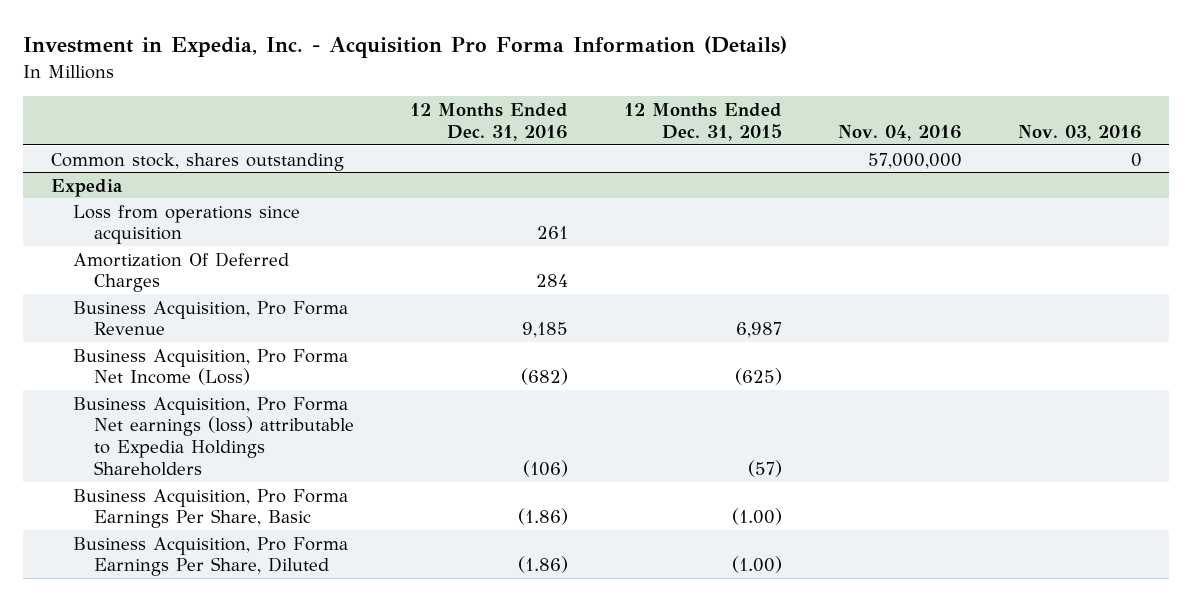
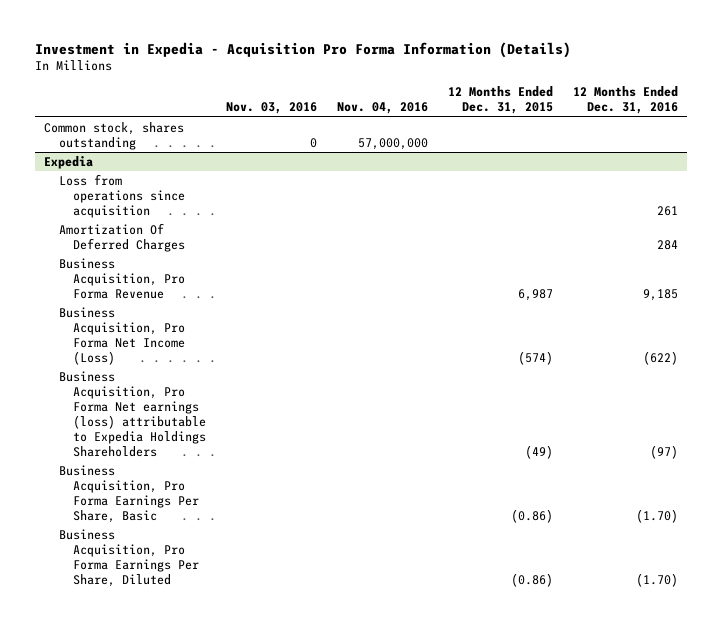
[23,36,788,59] Investment in Expedia, Inc. - Acquisition Pro Forma Information (Details) -> [34,41,571,58] Investment in Expedia - Acquisition Pro Forma Information (Details)
[521,368,569,386] (682) -> [642,350,678,365] (622)
[735,368,783,386] (625) -> [517,350,553,365] (574)
[523,460,569,478] (106) -> [649,445,678,460] (97)
[748,460,783,478] (57) -> [524,445,553,460] (49)
[518,508,569,526] (1.86) -> [635,508,678,523] (1.70)
[732,508,783,526] (1.00) -> [510,508,553,523] (0.86)
[518,556,569,574] (1.86) -> [635,572,678,587] (1.70)
[732,556,783,574] (1.00) -> [510,572,553,587] (0.86)

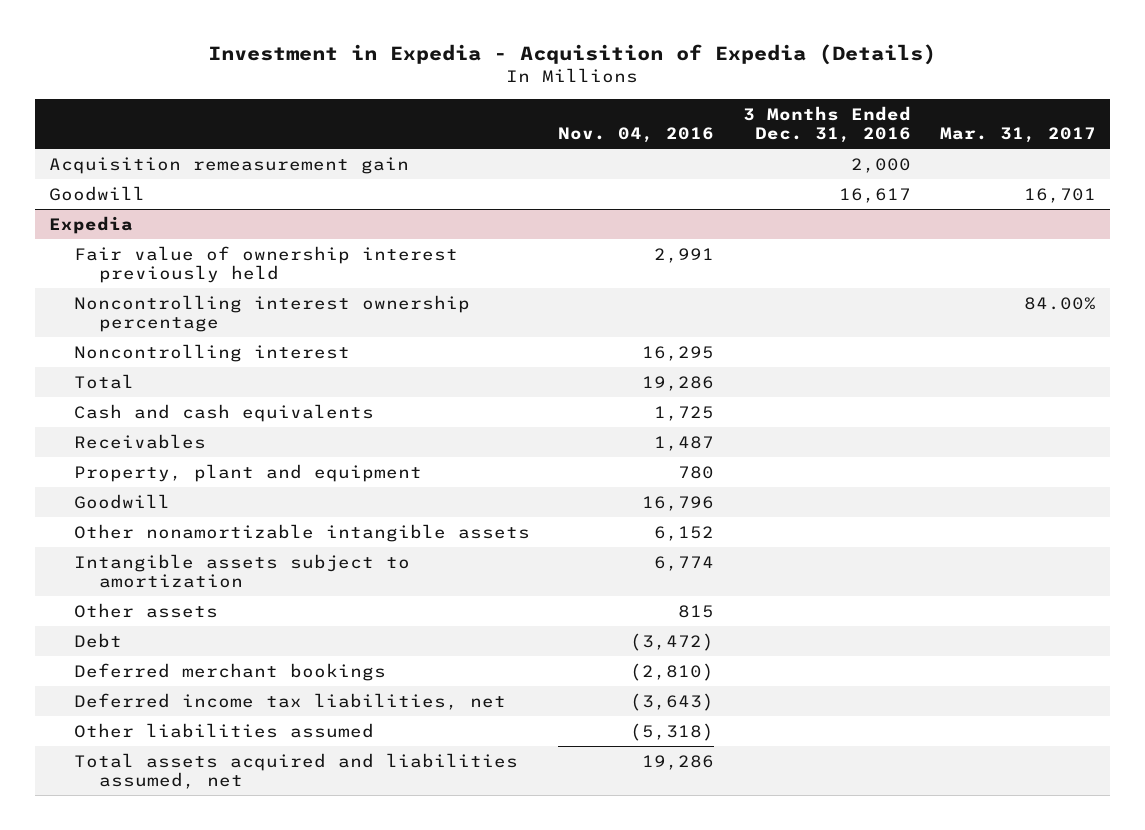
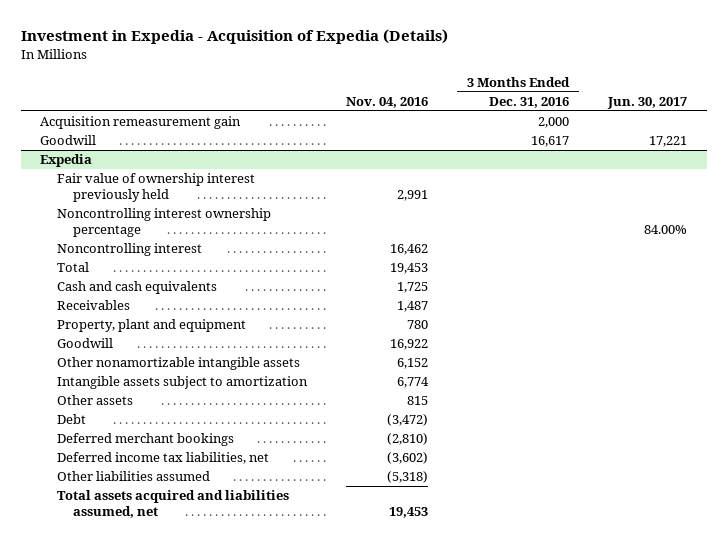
[939,127,1096,144] Mar. 31, 2017 -> none
none -> [607,96,688,109] Jun. 30, 2017
[642,345,715,361] 16,295 -> [389,244,428,256] 16,462
[642,375,715,391] 19,286 -> [389,263,428,275] 19,453
[642,495,715,511] 16,796 -> [389,339,428,351] 16,922
[630,692,715,711] (3,643) -> [386,452,428,465] (3,602)
[642,754,715,770] 19,286 -> [388,506,428,518] 19,453

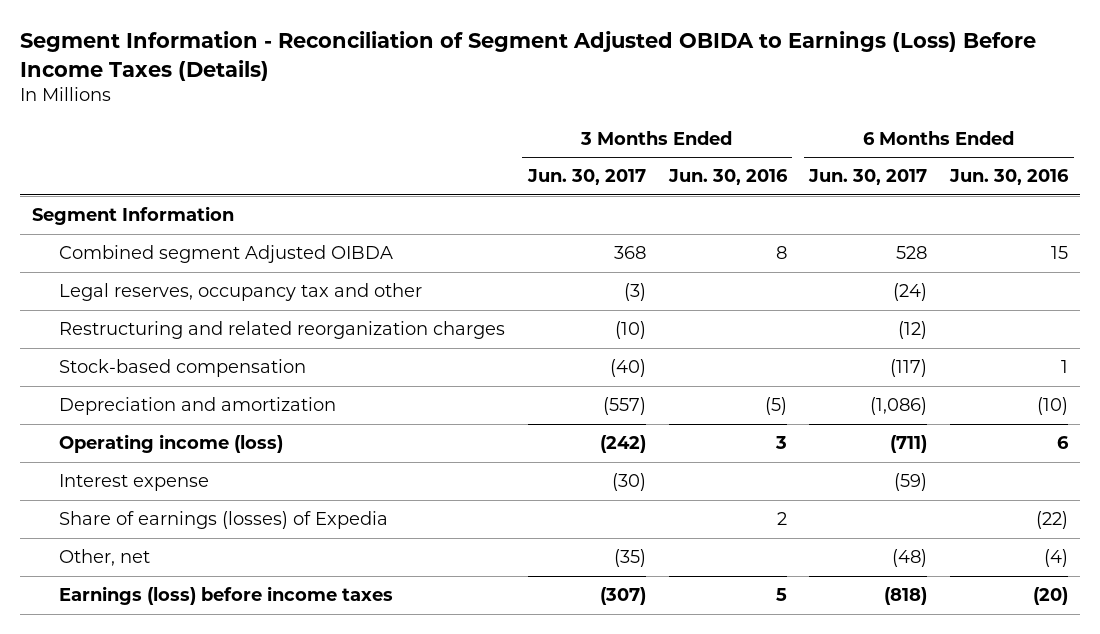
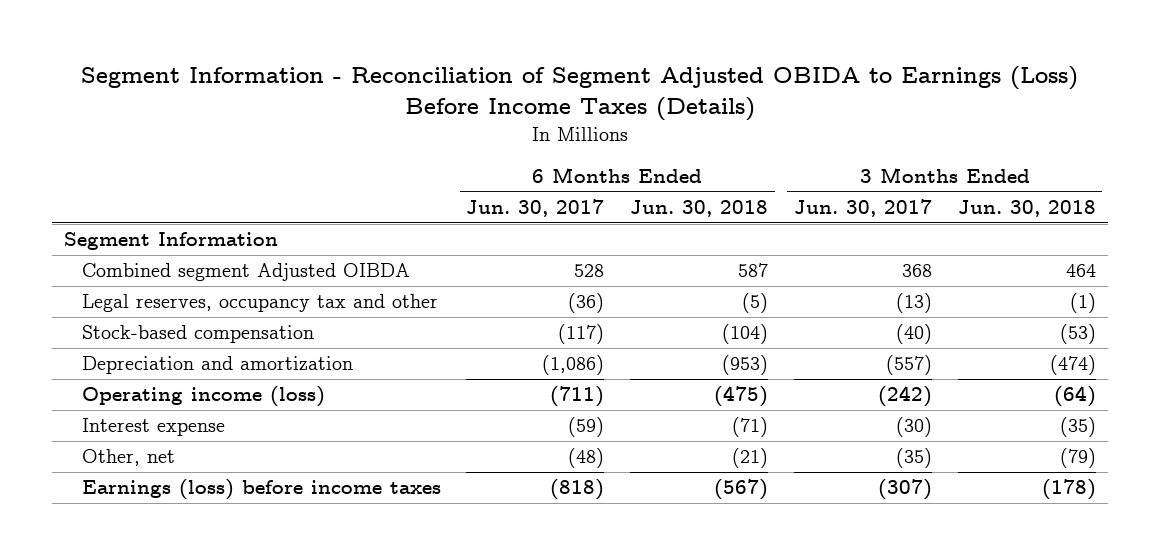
[667,169,788,186] Jun. 30, 2016 -> none
[949,169,1070,186] Jun. 30, 2016 -> none
none -> [630,200,769,218] Jun. 30, 2018
none -> [957,200,1096,218] Jun. 30, 2018
[59,321,506,340] Restructuring and related reorganization charges -> none
[623,283,646,302] (3) -> [895,293,932,314] (13)
[893,283,928,302] (24) -> [568,293,605,314] (36)
[59,511,389,530] Share of earnings (losses) of Expedia -> none

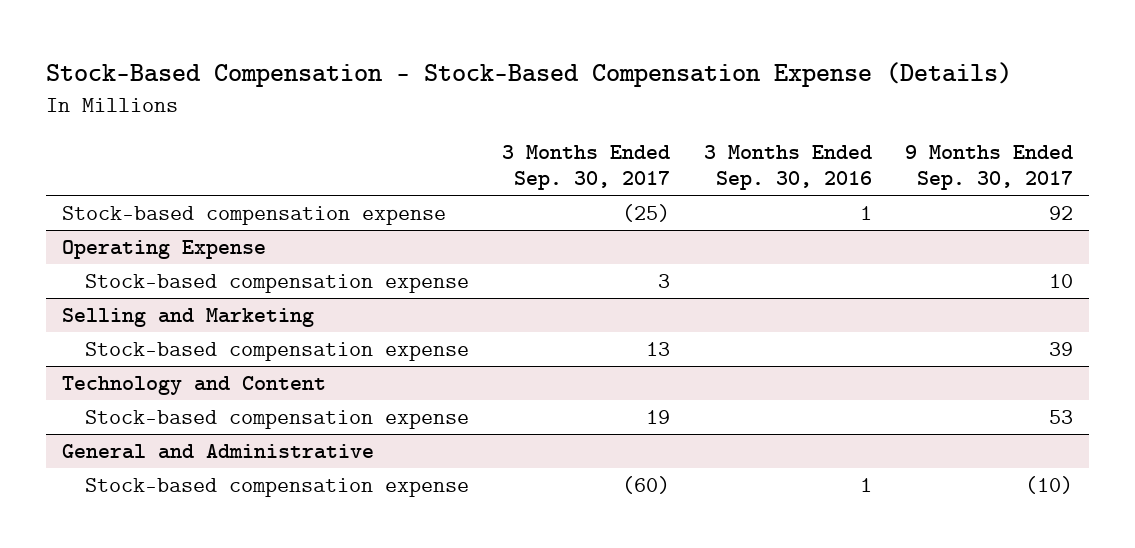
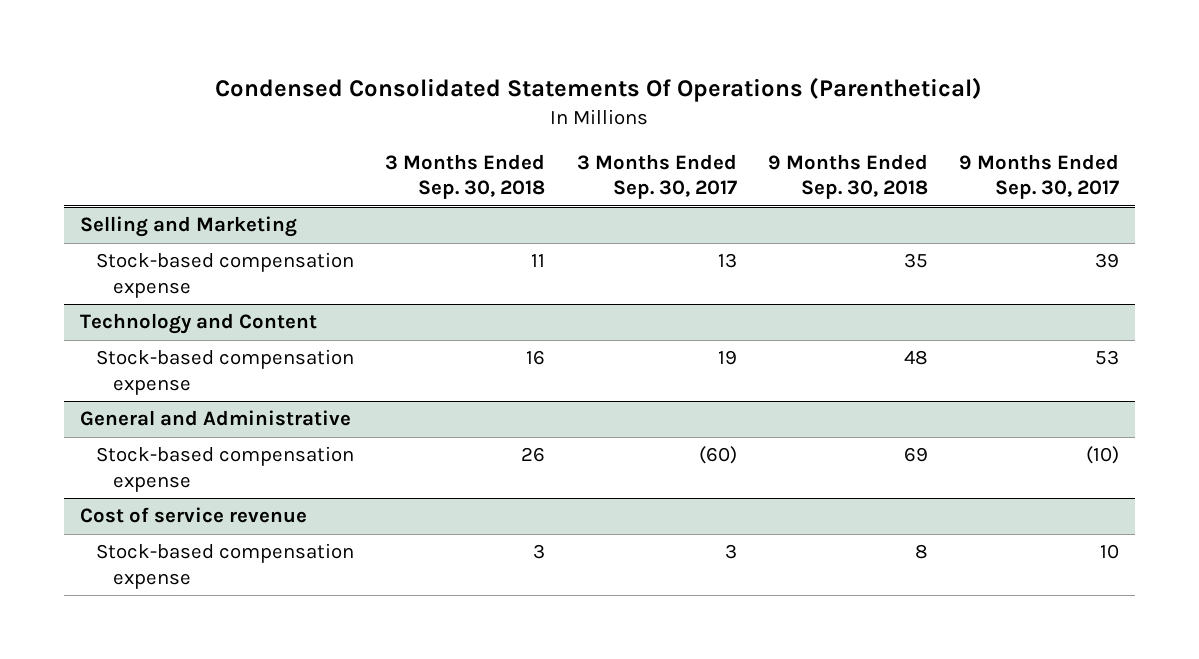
[45,61,1012,87] Stock-Based Compensation - Stock-Based Compensation Expense (Details) -> [215,77,983,103] Condensed Consolidated Statements Of Operations (Parenthetical)
[703,144,872,191] 3 Months Ended Sep. 30, 2016 -> none
none -> [385,154,546,200] 3 Months Ended Sep. 30, 2018
none -> [768,154,929,200] 9 Months Ended Sep. 30, 2018
[62,205,447,225] Stock-based compensation expense -> none
[62,239,267,259] Operating Expense -> none
[85,273,470,293] Stock-based compensation expense -> none
none -> [79,507,307,524] Cost of service revenue
none -> [96,543,355,589] Stock-based compensation expense

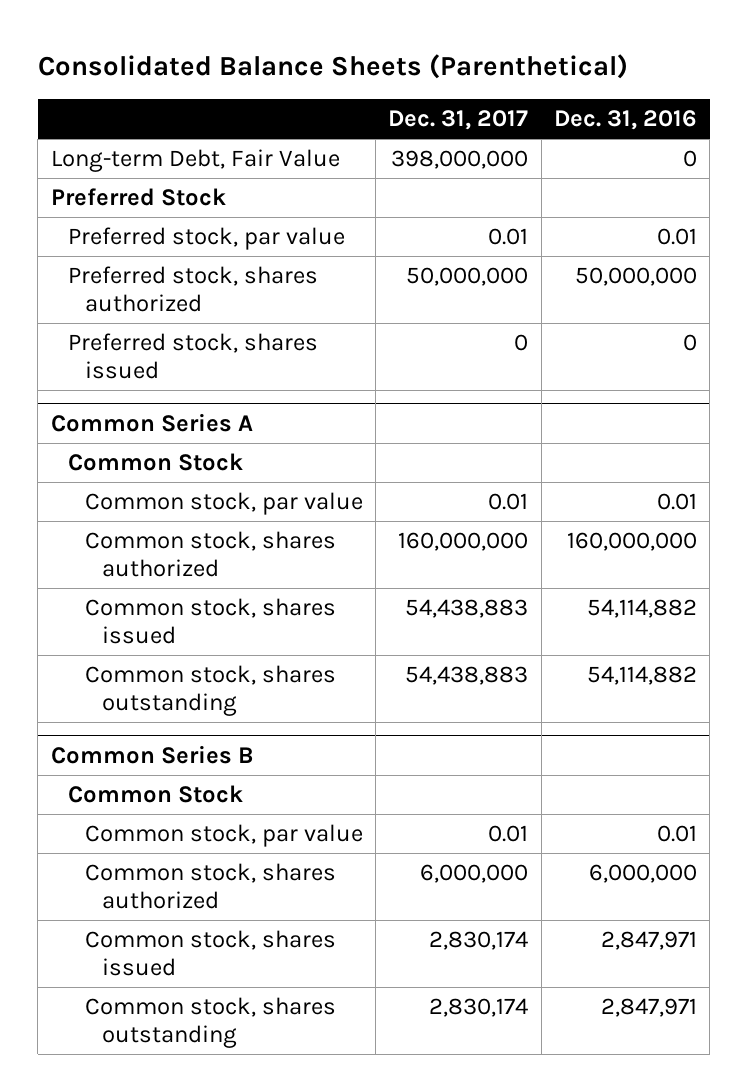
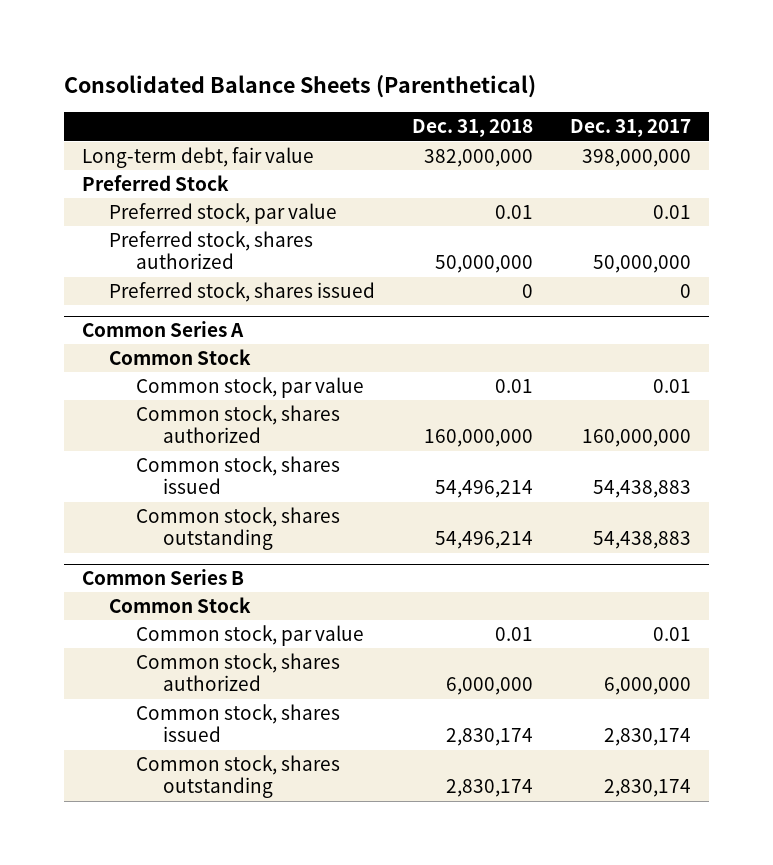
[553,109,697,130] Dec. 31, 2016 -> none
none -> [411,119,533,138] Dec. 31, 2018
[50,149,340,173] Long-term Debt, Fair Value -> [82,147,315,169] Long-term debt, fair value

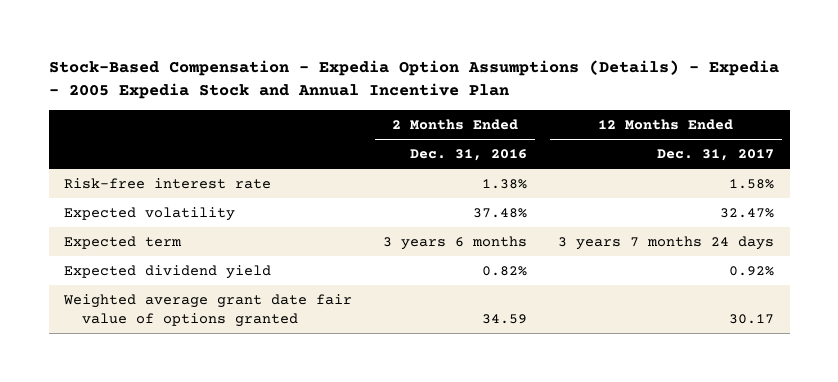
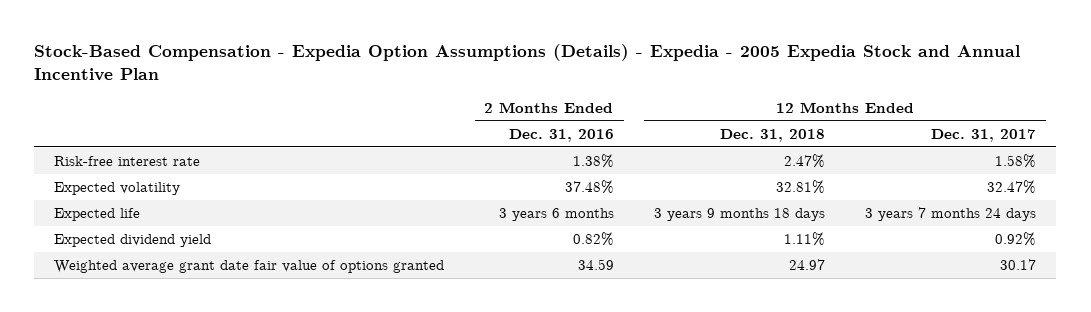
none -> [719,128,825,142] Dec. 31, 2018
[64,235,183,249] Expected term -> [54,208,141,222] Expected life

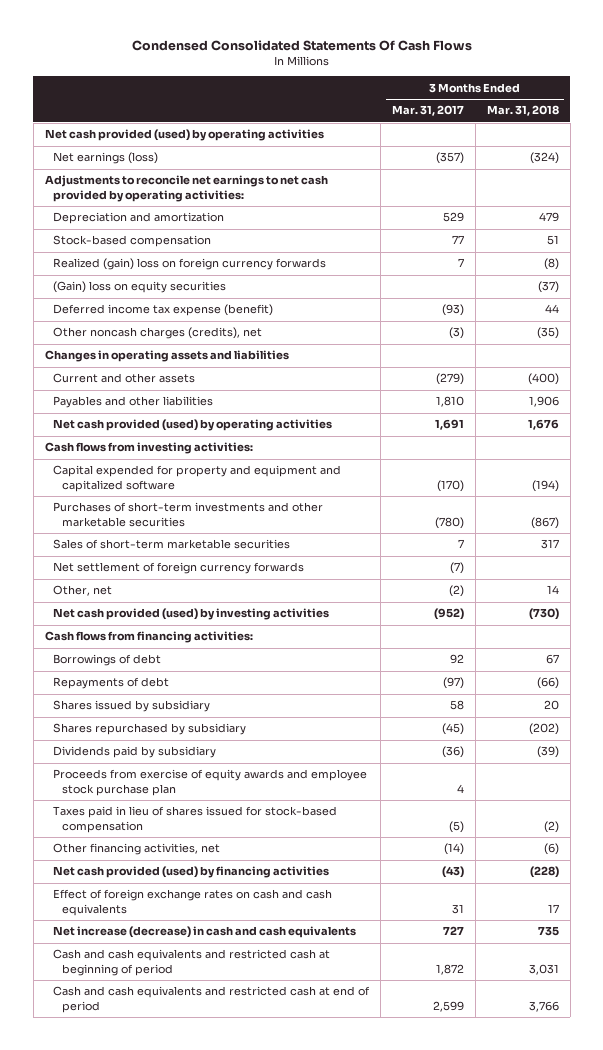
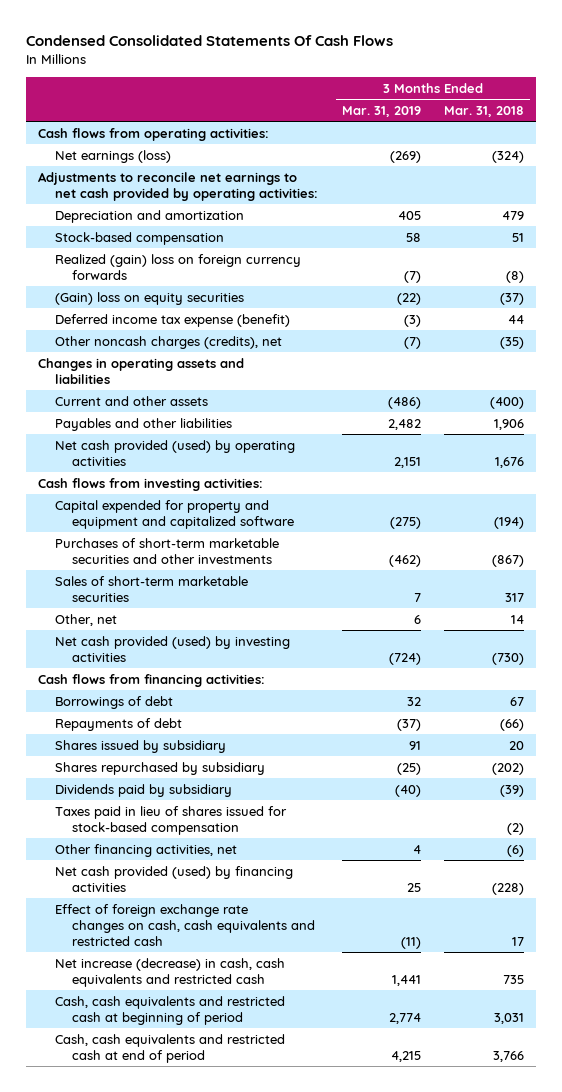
[392,105,465,117] Mar. 31, 2017 -> none
none -> [341,106,421,118] Mar. 31, 2019
[44,129,324,142] Net cash provided (used) by operating activities -> [37,127,269,141] Cash flows from operating activities:
[53,502,324,527] Purchases of short-term investments and other marketable securities -> [54,537,279,564] Purchases of short-term marketable securities and other investments
[53,562,305,575] Net settlement of foreign currency forwards -> none
[53,769,368,796] Proceeds from exercise of equity awards and employee stock purchase plan -> none
[53,889,333,916] Effect of foreign exchange rates on cash and cash equivalents -> [54,903,315,946] Effect of foreign exchange rate changes on cash, cash equivalents and restricted cash
[53,926,357,939] Net increase (decrease) in cash and cash equivalents -> [54,957,285,987] Net increase (decrease) in cash, cash equivalents and restricted cash
[53,949,331,976] Cash and cash equivalents and restricted cash at beginning of period -> [54,995,285,1025] Cash, cash equivalents and restricted cash at beginning of period
[53,986,371,1013] Cash and cash equivalents and restricted cash at end of period -> [54,1033,285,1063] Cash, cash equivalents and restricted cash at end of period

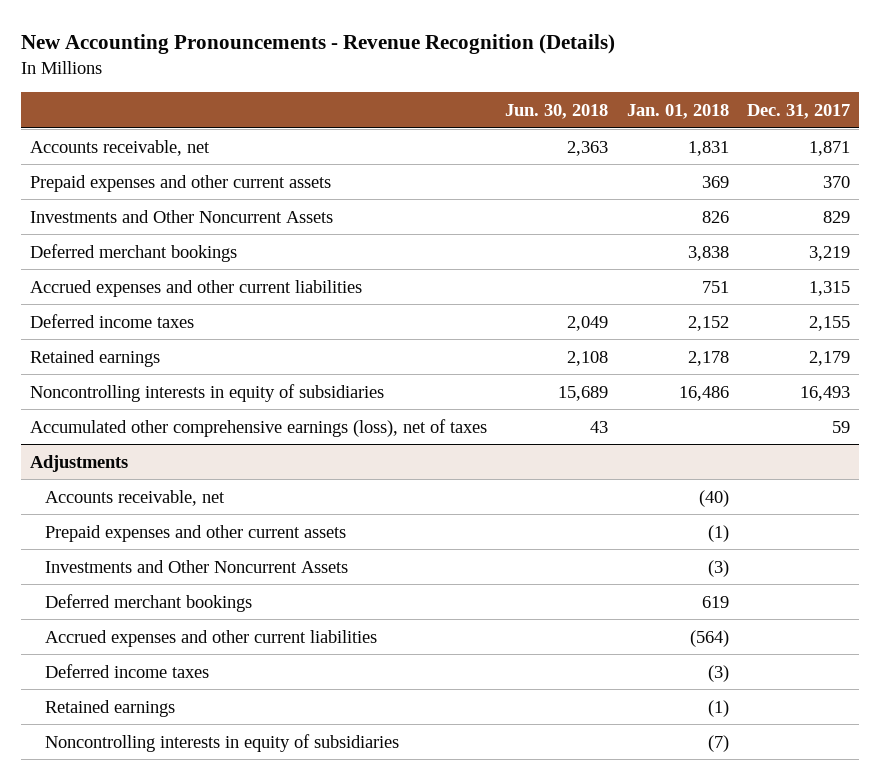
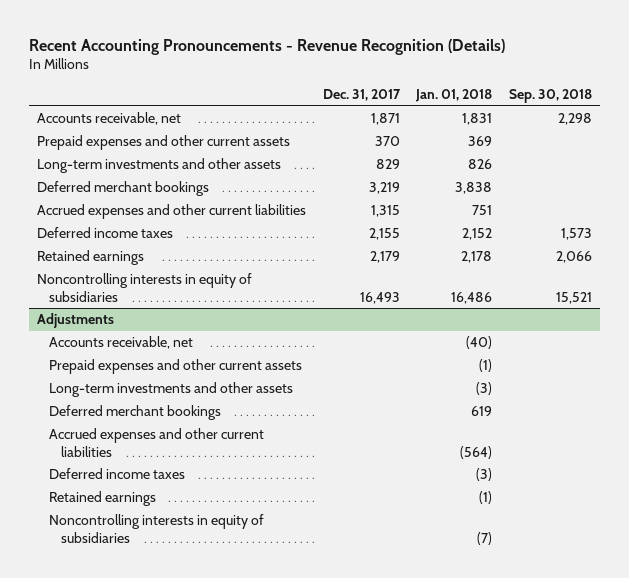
[20,34,615,55] New Accounting Pronouncements - Revenue Recognition (Details) -> [29,38,506,55] Recent Accounting Pronouncements - Revenue Recognition (Details)
[505,103,609,119] Jun. 30, 2018 -> none
none -> [508,89,592,104] Sep. 30, 2018
[29,209,333,223] Investments and Other Noncurrent Assets -> [37,158,282,174] Long-term investments and other assets
[29,418,487,437] Accumulated other comprehensive earnings (loss), net of taxes -> none
[44,559,348,573] Investments and Other Noncurrent Assets -> [49,382,294,398] Long-term investments and other assets

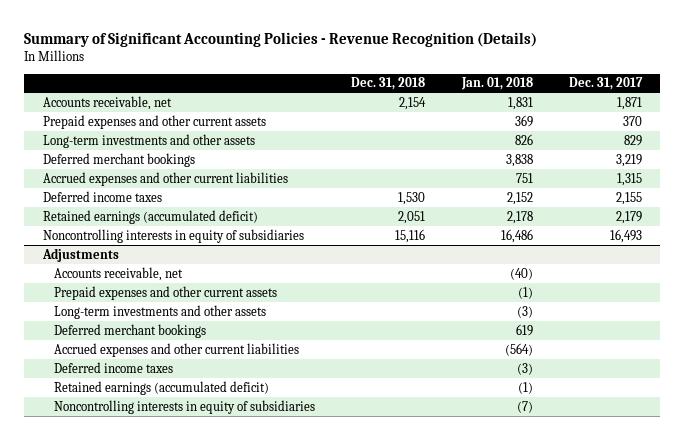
[29,38,506,55] Recent Accounting Pronouncements - Revenue Recognition (Details) -> [24,32,538,48] Summary of Significant Accounting Policies - Revenue Recognition (Details)
[508,89,592,104] Sep. 30, 2018 -> none
none -> [351,77,426,91] Dec. 31, 2018
[37,250,145,266] Retained earnings -> [42,209,258,224] Retained earnings (accumulated deficit)
[49,491,157,507] Retained earnings -> [54,380,270,395] Retained earnings (accumulated deficit)

